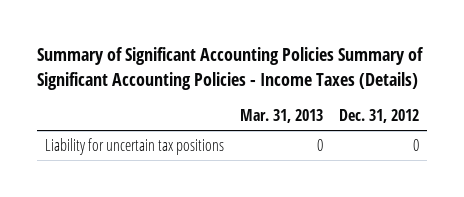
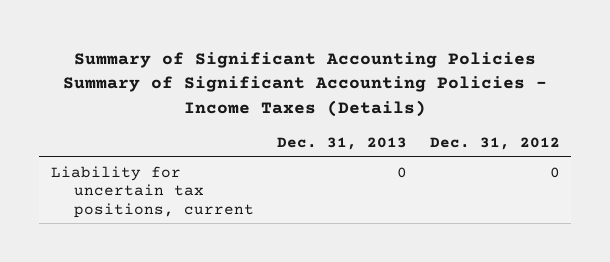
[240,109,324,124] Mar. 31, 2013 -> none
none -> [276,137,407,151] Dec. 31, 2013
[45,138,225,156] Liability for uncertain tax positions -> [50,165,254,218] Liability for uncertain tax positions, current

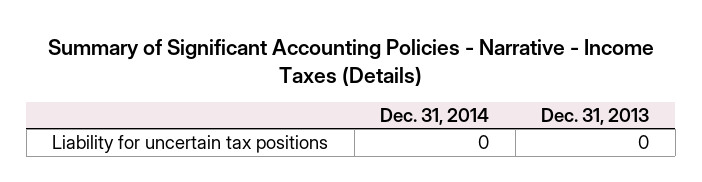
[63,51,548,117] Summary of Significant Accounting Policies Summary of Significant Accounting Policies - Income Taxes (Details) -> [47,38,654,87] Summary of Significant Accounting Policies - Narrative - Income Taxes (Details)
[429,137,560,151] Dec. 31, 2012 -> none
none -> [380,107,490,125] Dec. 31, 2014
[50,165,254,218] Liability for uncertain tax positions, current -> [52,135,329,154] Liability for uncertain tax positions

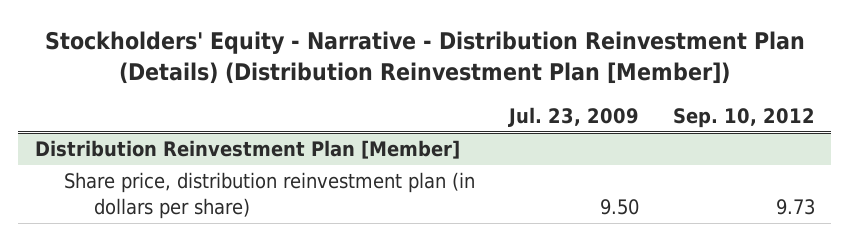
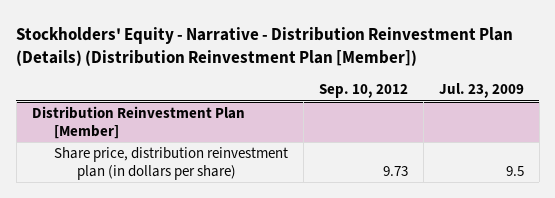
[599,199,639,216] 9.50 -> [505,165,524,176] 9.5

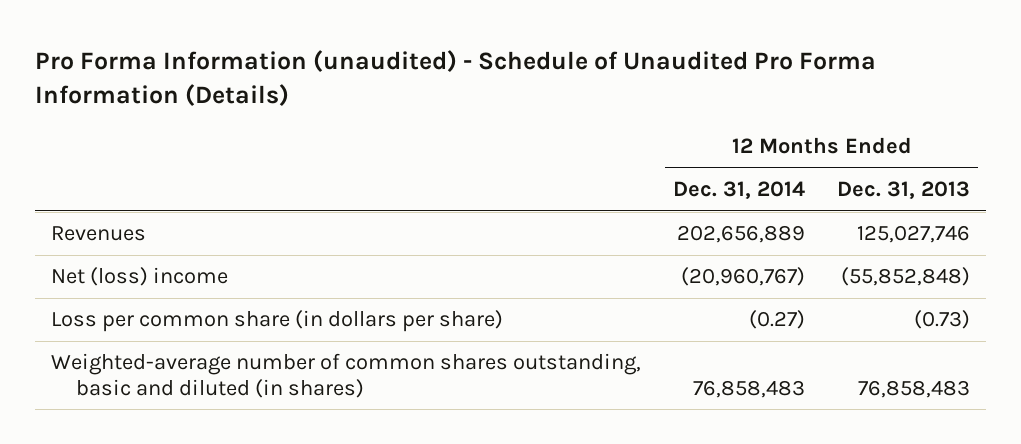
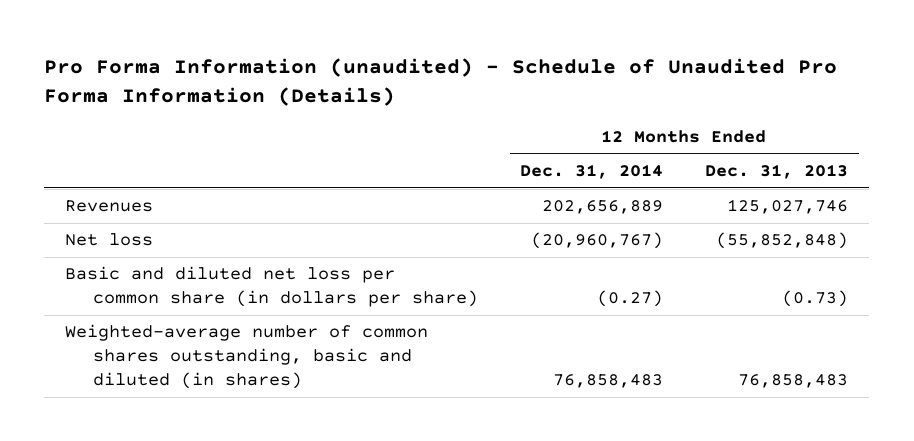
[51,267,229,287] Net (loss) income -> [65,233,154,247] Net loss
[51,310,504,333] Loss per common share (in dollars per share) -> [65,266,478,308] Basic and diluted net loss per common share (in dollars per share)

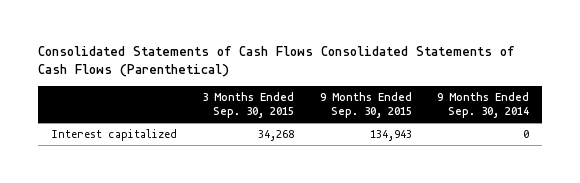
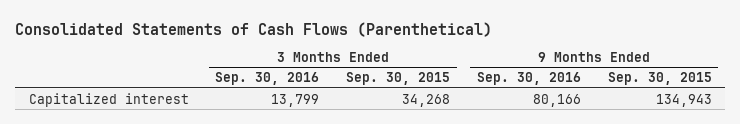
[38,46,515,78] Consolidated Statements of Cash Flows Consolidated Statements of Cash Flows (Parenthetical) -> [15,21,493,37] Consolidated Statements of Cash Flows (Parenthetical)
[437,91,530,119] 9 Months Ended Sep. 30, 2014 -> none
none -> [215,72,320,86] Sep. 30, 2016
none -> [476,72,581,86] Sep. 30, 2016
[50,128,177,141] Interest capitalized -> [28,92,189,107] Capitalized interest

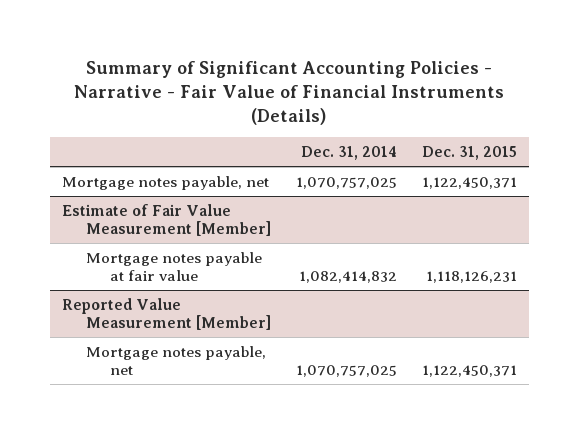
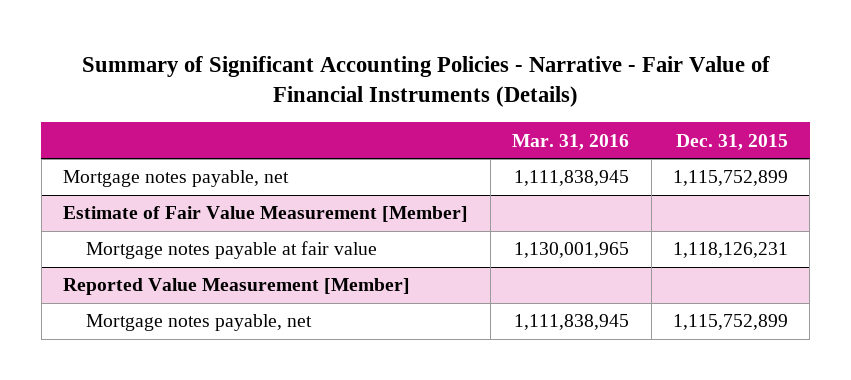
[300,146,397,161] Dec. 31, 2014 -> none
none -> [512,133,630,150] Mar. 31, 2016
[421,176,517,189] 1,122,450,371 -> [673,170,789,187] 1,115,752,899
[421,365,517,378] 1,122,450,371 -> [673,314,789,331] 1,115,752,899

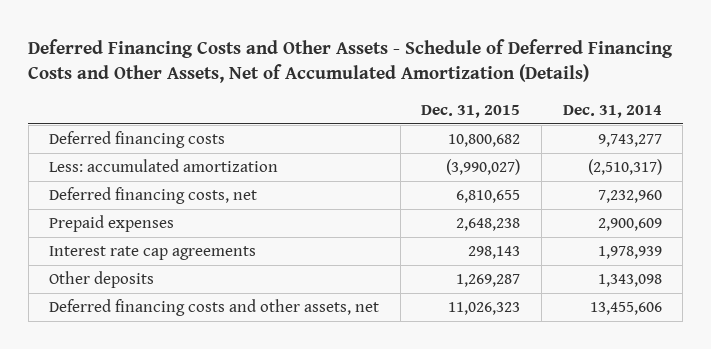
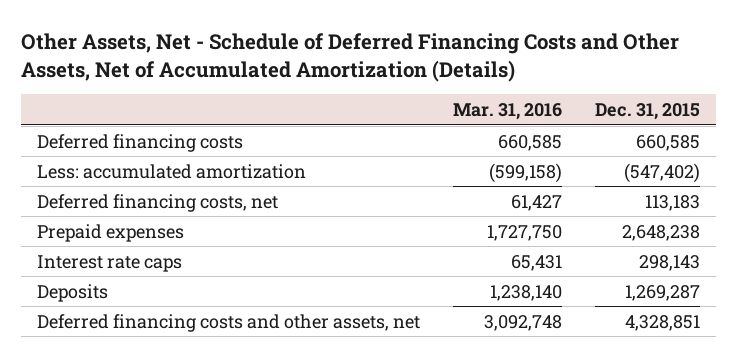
[28,38,674,84] Deferred Financing Costs and Other Assets - Schedule of Deferred Financing Costs and Other Assets, Net of Accumulated Amortization (Details) -> [21,32,680,82] Other Assets, Net - Schedule of Deferred Financing Costs and Other Assets, Net of Accumulated Amortization (Details)
[562,104,662,118] Dec. 31, 2014 -> none
none -> [453,103,563,121] Mar. 31, 2016
[448,134,521,148] 10,800,682 -> [635,134,700,151] 660,585
[446,159,521,176] (3,990,027) -> [623,162,700,183] (547,402)
[456,190,521,204] 6,810,655 -> [644,194,700,211] 113,183
[49,246,257,261] Interest rate cap agreements -> [37,254,183,272] Interest rate caps
[49,271,155,289] Other deposits -> [37,283,109,302] Deposits
[448,302,521,316] 11,026,323 -> [624,314,700,331] 4,328,851

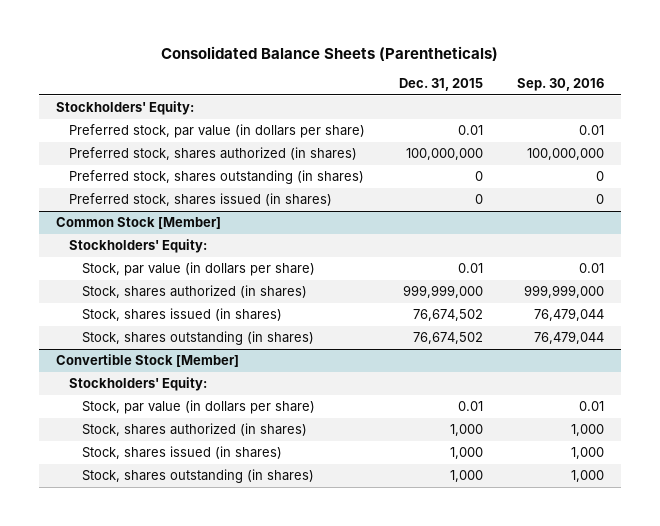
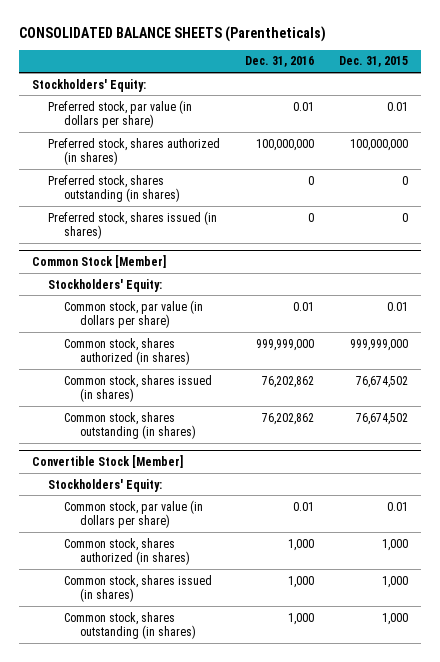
[160,45,498,61] Consolidated Balance Sheets (Parentheticals) -> [18,25,326,42] CONSOLIDATED BALANCE SHEETS (Parentheticals)
[516,78,604,92] Sep. 30, 2016 -> none
none -> [245,56,315,68] Dec. 31, 2016
[81,262,315,277] Stock, par value (in dollars per share) -> [63,299,203,328] Common stock, par value (in dollars per share)
[81,285,307,299] Stock, shares authorized (in shares) -> [63,337,190,365] Common stock, shares authorized (in shares)
[81,308,282,322] Stock, shares issued (in shares) -> [63,374,212,402] Common stock, shares issued (in shares)
[81,331,314,346] Stock, shares outstanding (in shares) -> [63,411,196,439] Common stock, shares outstanding (in shares)
[81,400,315,415] Stock, par value (in dollars per share) -> [63,499,203,528] Common stock, par value (in dollars per share)
[81,423,307,437] Stock, shares authorized (in shares) -> [63,537,190,565] Common stock, shares authorized (in shares)
[81,446,282,460] Stock, shares issued (in shares) -> [63,574,212,602] Common stock, shares issued (in shares)
[81,469,314,484] Stock, shares outstanding (in shares) -> [63,611,196,639] Common stock, shares outstanding (in shares)

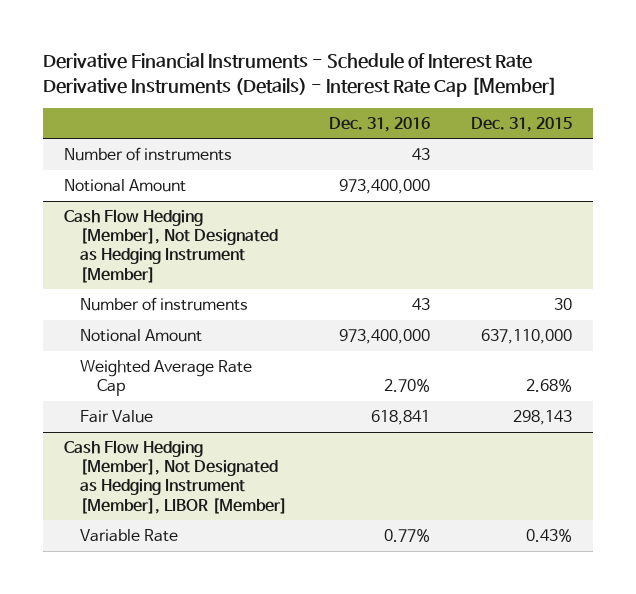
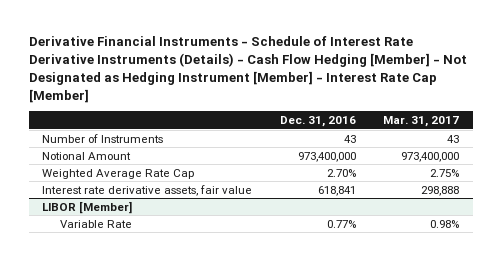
[43,53,558,97] Derivative Financial Instruments - Schedule of Interest Rate Derivative Instruments (Details) - Interest Rate Cap [Member] -> [28,36,467,103] Derivative Financial Instruments - Schedule of Interest Rate Derivative Instruments (Details) - Cash Flow Hedging [Member] - Not Designated as Hedging Instrument [Member] - Interest Rate Cap [Member]
[470,116,572,132] Dec. 31, 2015 -> none
none -> [383,116,460,128] Mar. 31, 2017
[63,179,186,193] Notional Amount -> none
[63,209,279,283] Cash Flow Hedging [Member], Not Designated as Hedging Instrument [Member] -> none
[80,297,249,312] Number of instruments -> none
[63,147,232,162] Number of instruments -> [42,133,164,143] Number of Instruments
[63,440,288,514] Cash Flow Hedging [Member], Not Designated as Hedging Instrument [Member], LIBOR [Member] -> none
[80,410,154,424] Fair Value -> [42,184,253,196] Interest rate derivative assets, fair value
none -> [42,200,133,214] LIBOR [Member]

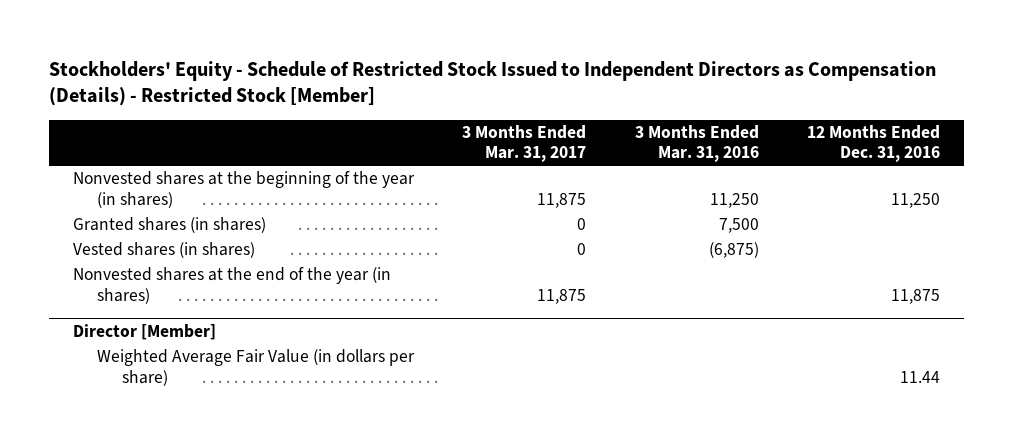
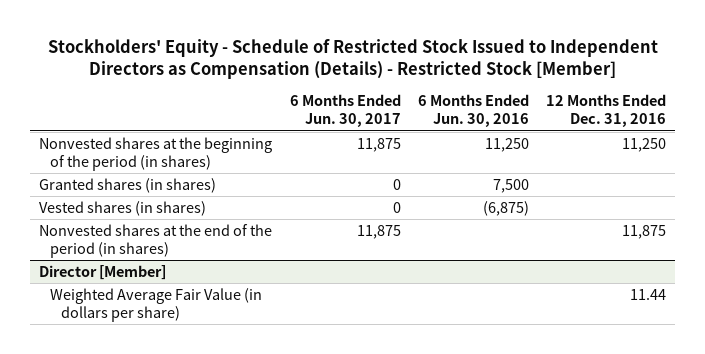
[462,125,587,163] 3 Months Ended Mar. 31, 2017 -> none
[634,125,759,163] 3 Months Ended Mar. 31, 2016 -> none
none -> [289,94,401,128] 6 Months Ended Jun. 30, 2017
none -> [417,94,529,128] 6 Months Ended Jun. 30, 2016
[72,171,415,208] Nonvested shares at the beginning of the year (in shares) -> [39,136,273,171] Nonvested shares at the beginning of the period (in shares)
[72,267,391,304] Nonvested shares at the end of the year (in shares) -> [39,223,273,258] Nonvested shares at the end of the period (in shares)

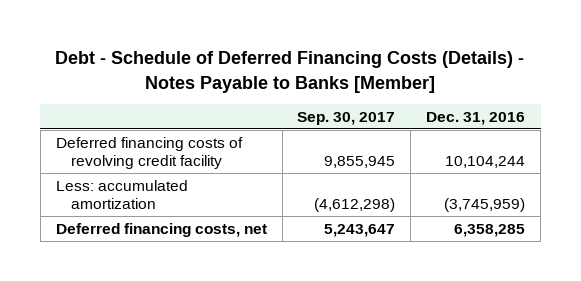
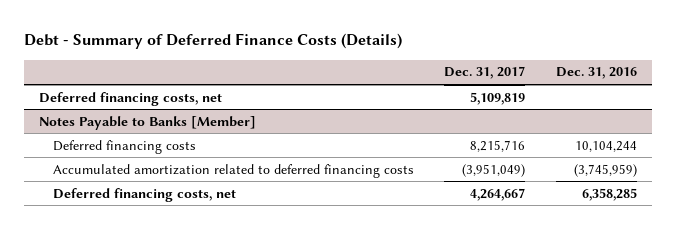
[55,51,525,93] Debt - Schedule of Deferred Financing Costs (Details) - Notes Payable to Banks [Member] -> [23,33,402,50] Debt - Summary of Deferred Finance Costs (Details)
[297,111,396,125] Sep. 30, 2017 -> none
none -> [444,66,526,80] Dec. 31, 2017
none -> [38,91,222,106] Deferred financing costs, net
none -> [38,115,256,130] Notes Payable to Banks [Member]
[55,136,243,170] Deferred financing costs of revolving credit facility -> [52,139,196,154] Deferred financing costs
[55,179,188,210] Less: accumulated amortization -> [52,163,414,178] Accumulated amortization related to deferred financing costs

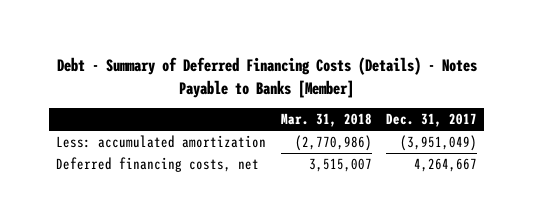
[23,33,402,50] Debt - Summary of Deferred Finance Costs (Details) -> [56,57,477,98] Debt - Summary of Deferred Financing Costs (Details) - Notes Payable to Banks [Member]
[556,67,638,80] Dec. 31, 2016 -> none
none -> [280,113,372,128] Mar. 31, 2018
[38,91,222,106] Deferred financing costs, net -> none
[38,115,256,130] Notes Payable to Banks [Member] -> none
[52,139,196,154] Deferred financing costs -> none
[52,163,414,178] Accumulated amortization related to deferred financing costs -> [56,134,267,148] Less: accumulated amortization

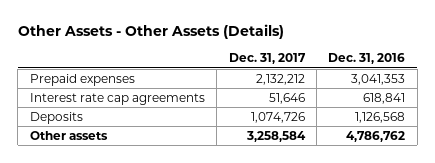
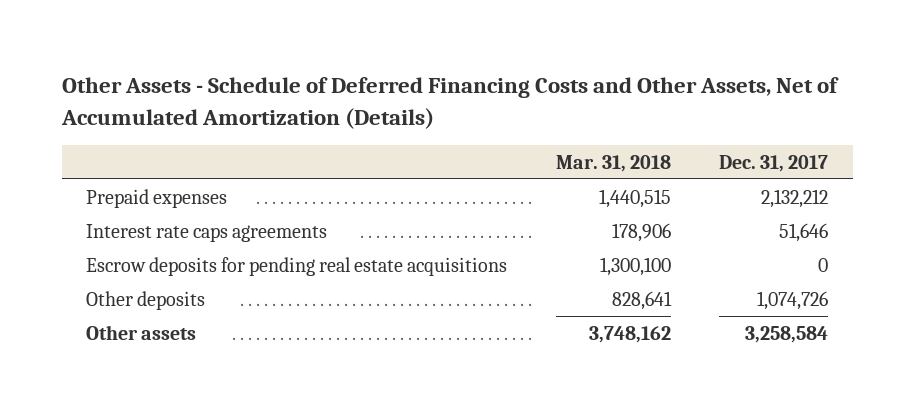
[17,24,284,40] Other Assets - Other Assets (Details) -> [61,77,840,129] Other Assets - Schedule of Deferred Financing Costs and Other Assets, Net of Accumulated Amortization (Details)
[328,53,406,65] Dec. 31, 2016 -> none
none -> [555,154,671,172] Mar. 31, 2018
[29,92,205,105] Interest rate cap agreements -> [86,223,328,242] Interest rate caps agreements
none -> [86,256,508,276] Escrow deposits for pending real estate acquisitions
[29,111,83,124] Deposits -> [86,290,206,310] Other deposits

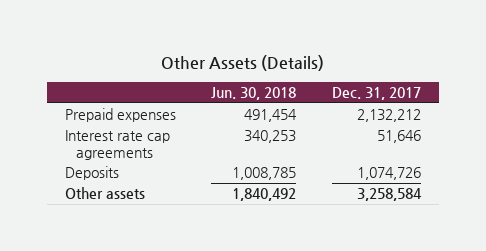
[61,77,840,129] Other Assets - Schedule of Deferred Financing Costs and Other Assets, Net of Accumulated Amortization (Details) -> [160,55,324,72] Other Assets (Details)
[555,154,671,172] Mar. 31, 2018 -> none
none -> [211,87,297,101] Jun. 30, 2018
[86,256,508,276] Escrow deposits for pending real estate acquisitions -> none
[86,223,328,242] Interest rate caps agreements -> [64,130,170,160] Interest rate cap agreements
[86,290,206,310] Other deposits -> [64,166,119,181] Deposits

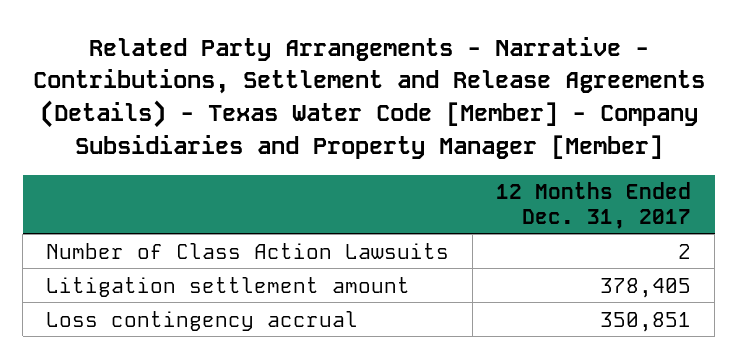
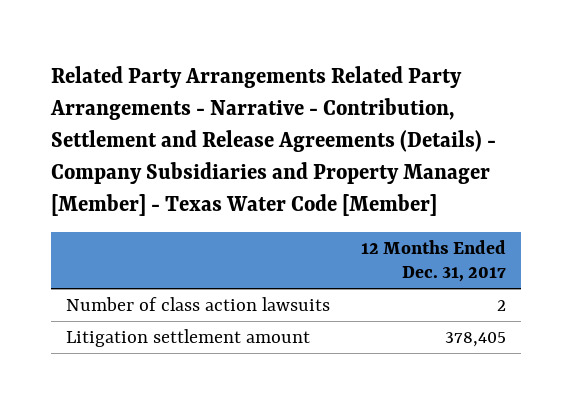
[32,36,705,159] Related Party Arrangements - Narrative - Contributions, Settlement and Release Agreements (Details) - Texas Water Code [Member] - Company Subsidiaries and Property Manager [Member] -> [50,66,497,217] Related Party Arrangements Related Party Arrangements - Narrative - Contribution, Settlement and Release Agreements (Details) - Company Subsidiaries and Property Manager [Member] - Texas Water Code [Member]
[46,242,450,259] Number of Class Action Lawsuits -> [66,296,331,311] Number of class action lawsuits
[46,310,359,331] Loss contingency accrual -> none

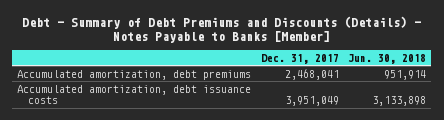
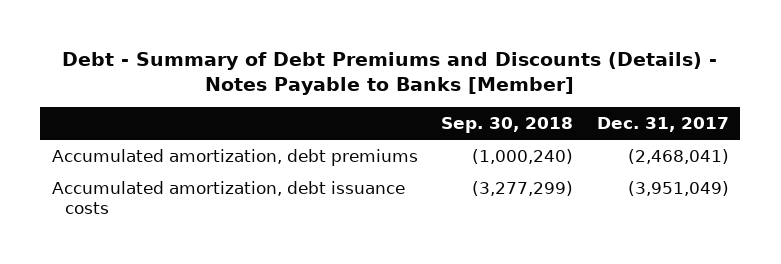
[348,53,427,64] Jun. 30, 2018 -> none
none -> [441,117,574,134] Sep. 30, 2018
[284,68,339,80] 2,468,041 -> [627,148,729,164] (2,468,041)
[284,96,339,107] 3,951,049 -> [627,180,729,196] (3,951,049)

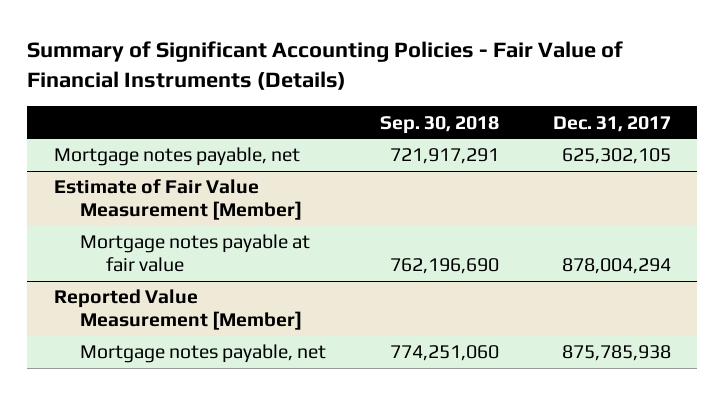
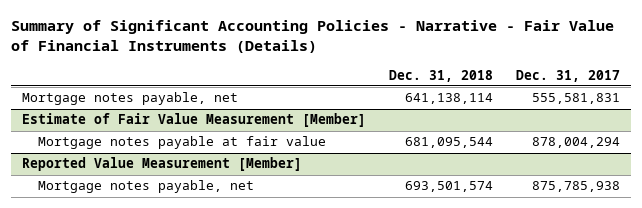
[27,41,624,91] Summary of Significant Accounting Policies - Fair Value of Financial Instruments (Details) -> [10,19,614,54] Summary of Significant Accounting Policies - Narrative - Fair Value of Financial Instruments (Details)
[379,115,499,134] Sep. 30, 2018 -> none
none -> [388,69,493,82] Dec. 31, 2018
[561,148,671,165] 625,302,105 -> [531,93,620,105] 555,581,831

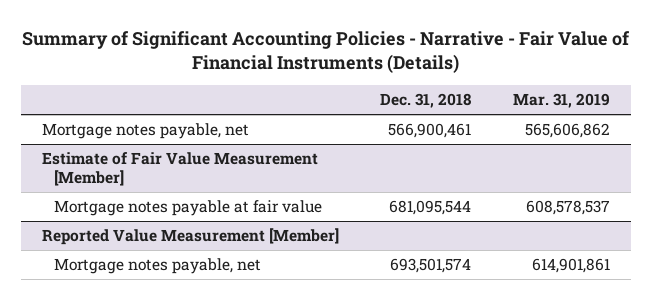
[515,69,620,82] Dec. 31, 2017 -> none
none -> [513,93,611,109] Mar. 31, 2019
[404,93,493,105] 641,138,114 -> [388,123,472,139] 566,900,461

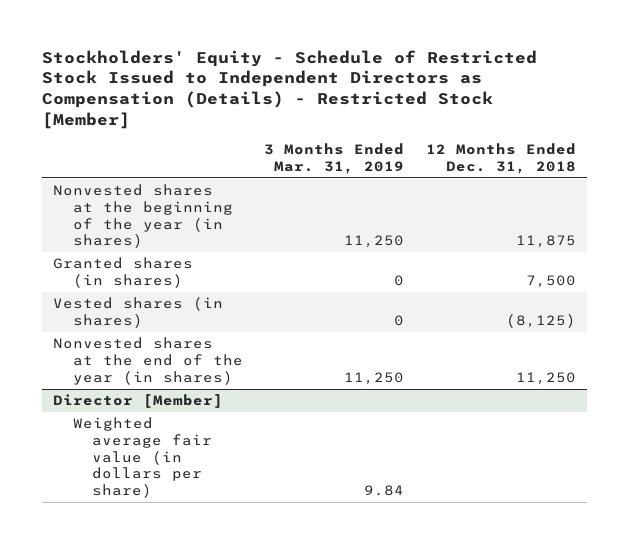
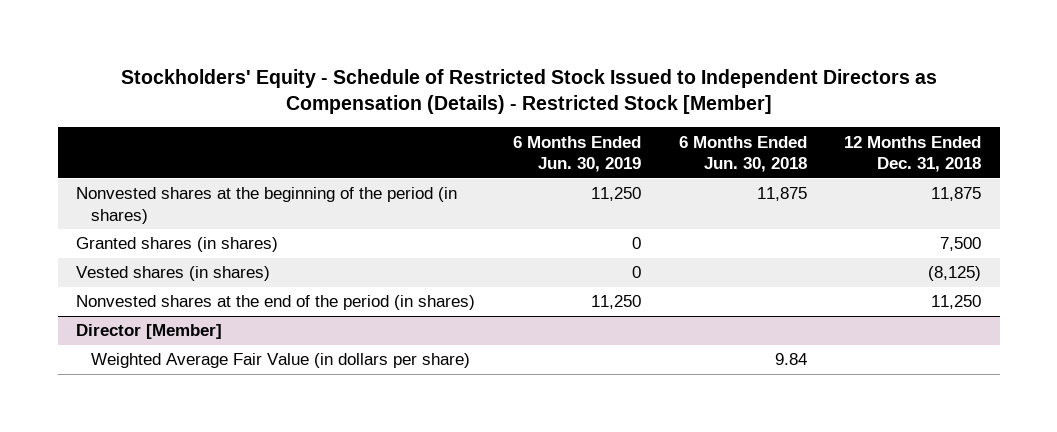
[264,143,405,174] 3 Months Ended Mar. 31, 2019 -> none
none -> [512,135,641,173] 6 Months Ended Jun. 30, 2019
none -> [678,135,807,173] 6 Months Ended Jun. 30, 2018
[53,184,233,249] Nonvested shares at the beginning of the year (in shares) -> [76,187,458,224] Nonvested shares at the beginning of the period (in shares)
[53,337,243,385] Nonvested shares at the end of the year (in shares) -> [76,295,476,311] Nonvested shares at the end of the period (in shares)
[72,417,212,499] Weighted average fair value (in dollars per share) -> [91,353,471,369] Weighted Average Fair Value (in dollars per share)

